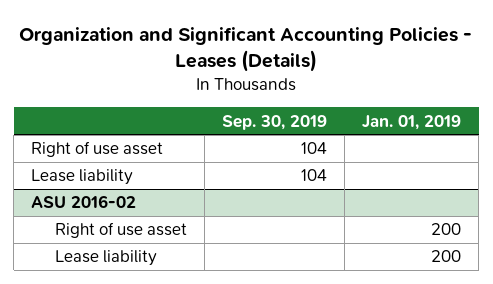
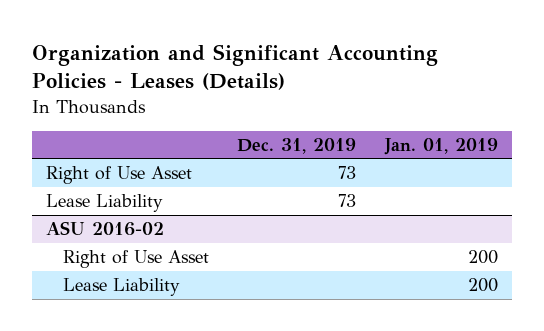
[221,114,327,130] Sep. 30, 2019 -> none
none -> [237,137,357,154] Dec. 31, 2019
[31,141,164,158] Right of use asset -> [46,166,193,185] Right of Use Asset
[31,169,134,186] Lease liability -> [46,194,164,213] Lease Liability
[54,222,187,239] Right of use asset -> [62,250,209,269] Right of Use Asset
[54,250,157,267] Lease liability -> [62,278,180,297] Lease Liability

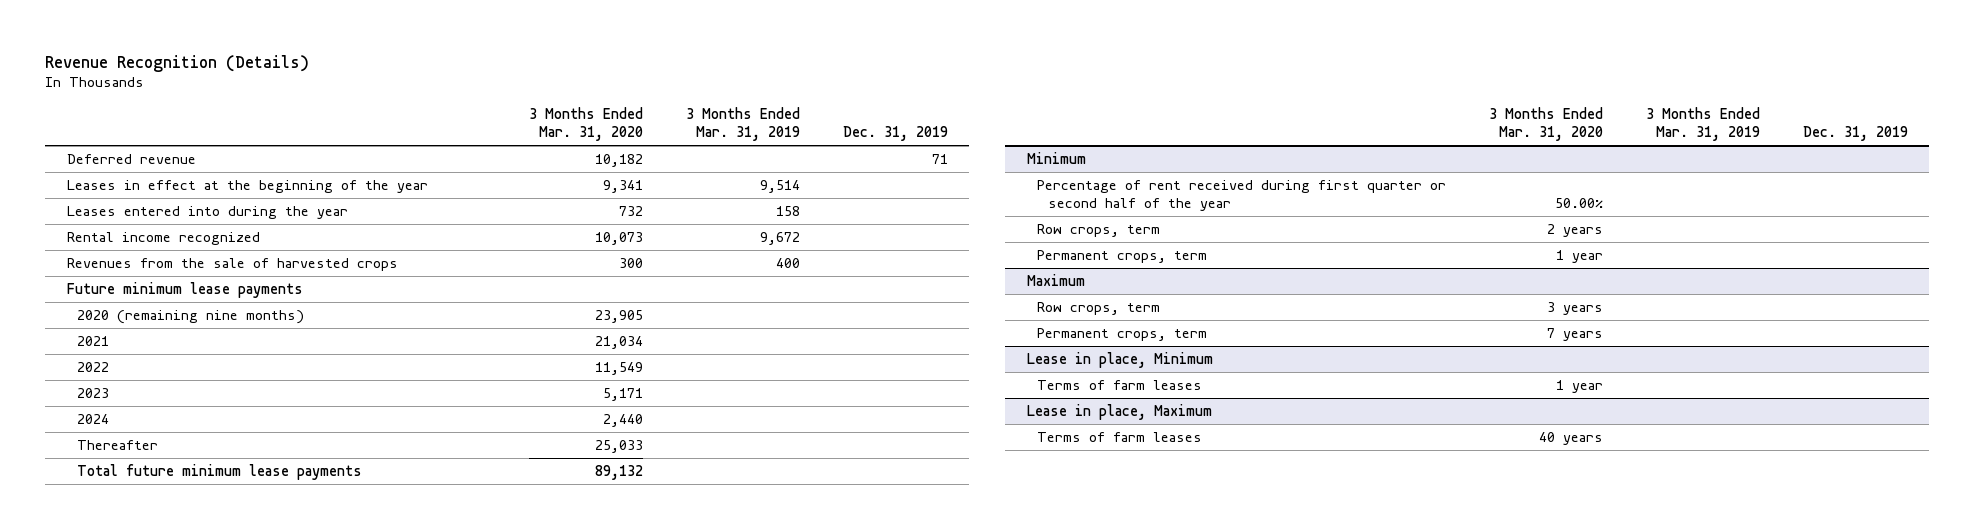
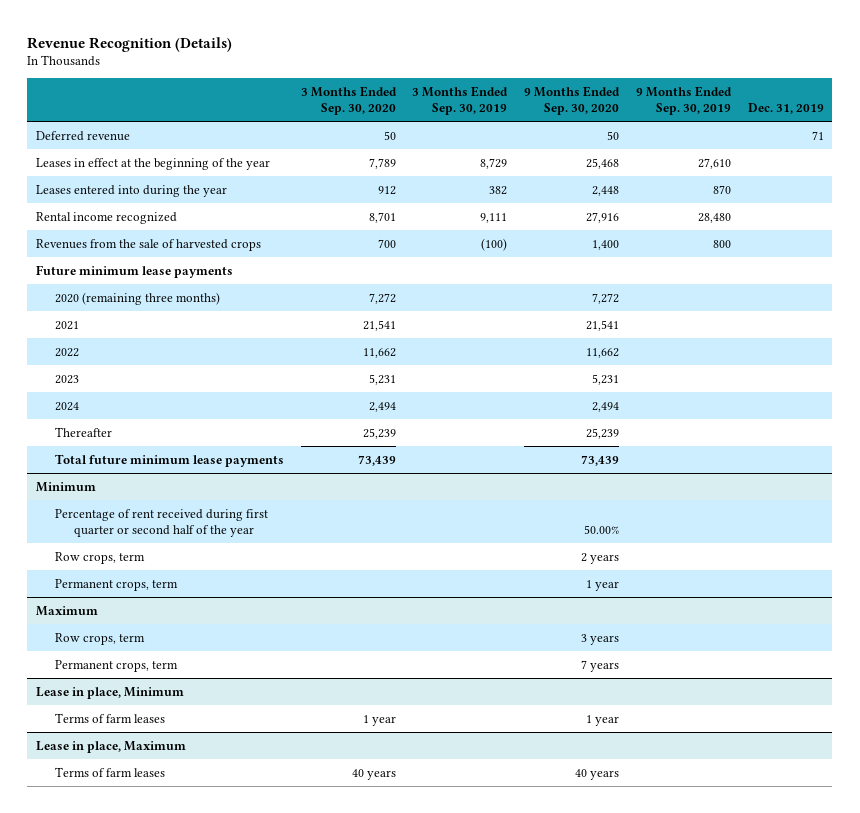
[529,107,644,142] 3 Months Ended Mar. 31, 2020 -> none
[685,107,800,142] 3 Months Ended Mar. 31, 2019 -> none
none -> [300,85,397,116] 3 Months Ended Sep. 30, 2020
none -> [412,85,509,116] 3 Months Ended Sep. 30, 2019
none -> [524,85,621,116] 9 Months Ended Sep. 30, 2020
none -> [635,85,732,116] 9 Months Ended Sep. 30, 2019
[77,309,305,324] 2020 (remaining nine months) -> [54,291,220,305] 2020 (remaining three months)

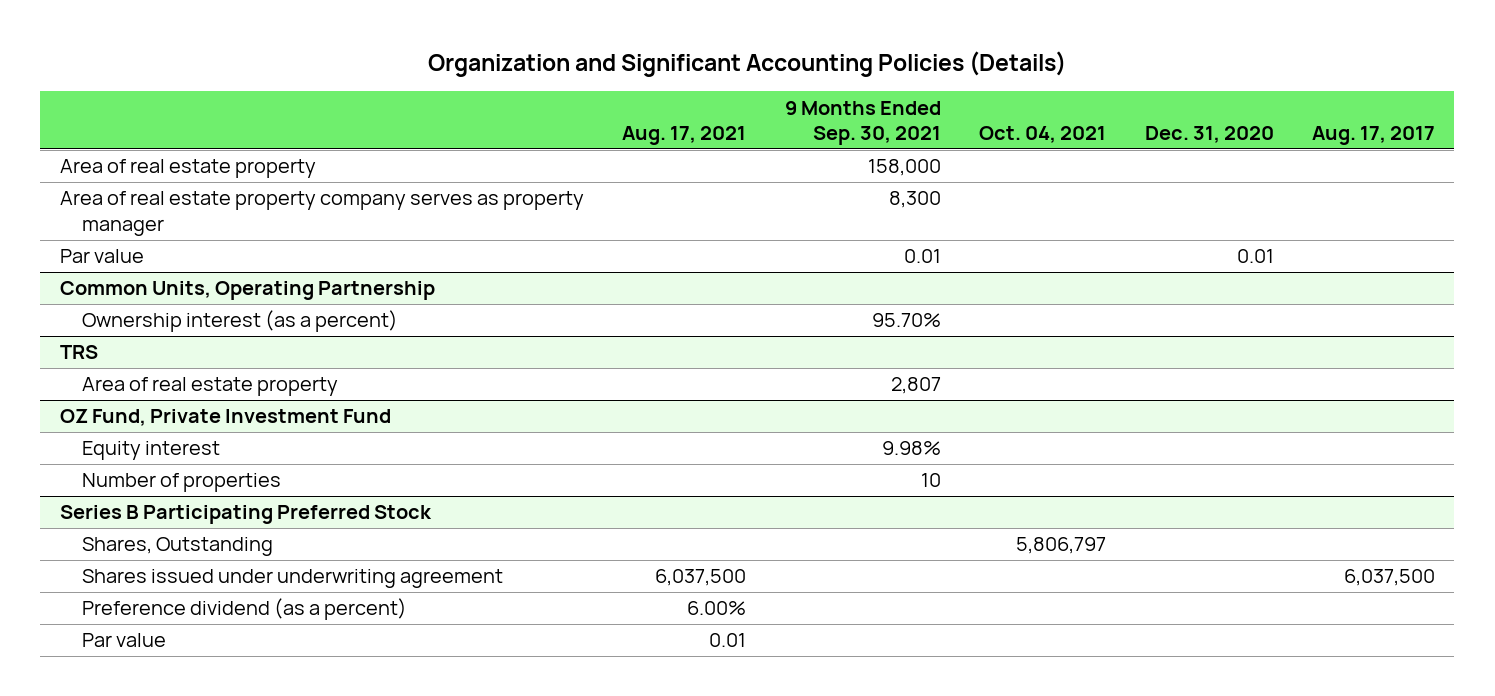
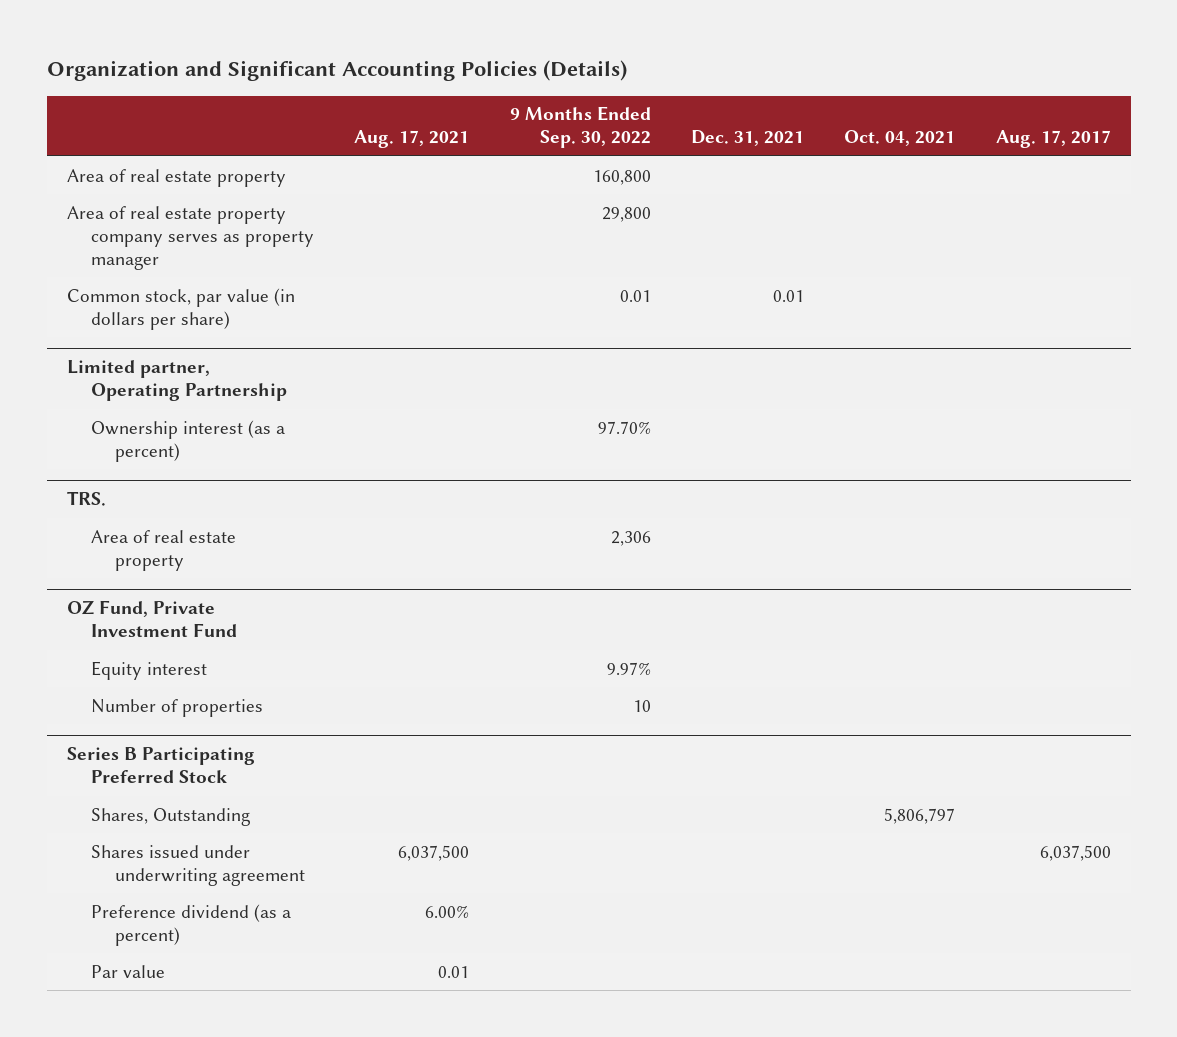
[784,100,941,146] 9 Months Ended Sep. 30, 2021 -> none
[1144,126,1274,144] Dec. 31, 2020 -> none
none -> [509,106,651,149] 9 Months Ended Sep. 30, 2022
none -> [691,130,805,147] Dec. 31, 2021
[59,249,144,264] Par value -> none
[59,281,435,301] Common Units, Operating Partnership -> none
[81,310,398,333] Ownership interest (as a percent) -> none
none -> [66,287,295,330] Common stock, par value (in dollars per share)
none -> [66,360,288,402] Limited partner, Operating Partnership
none -> [91,419,286,462] Ownership interest (as a percent)
[59,345,98,360] TRS -> [66,491,106,507] TRS.

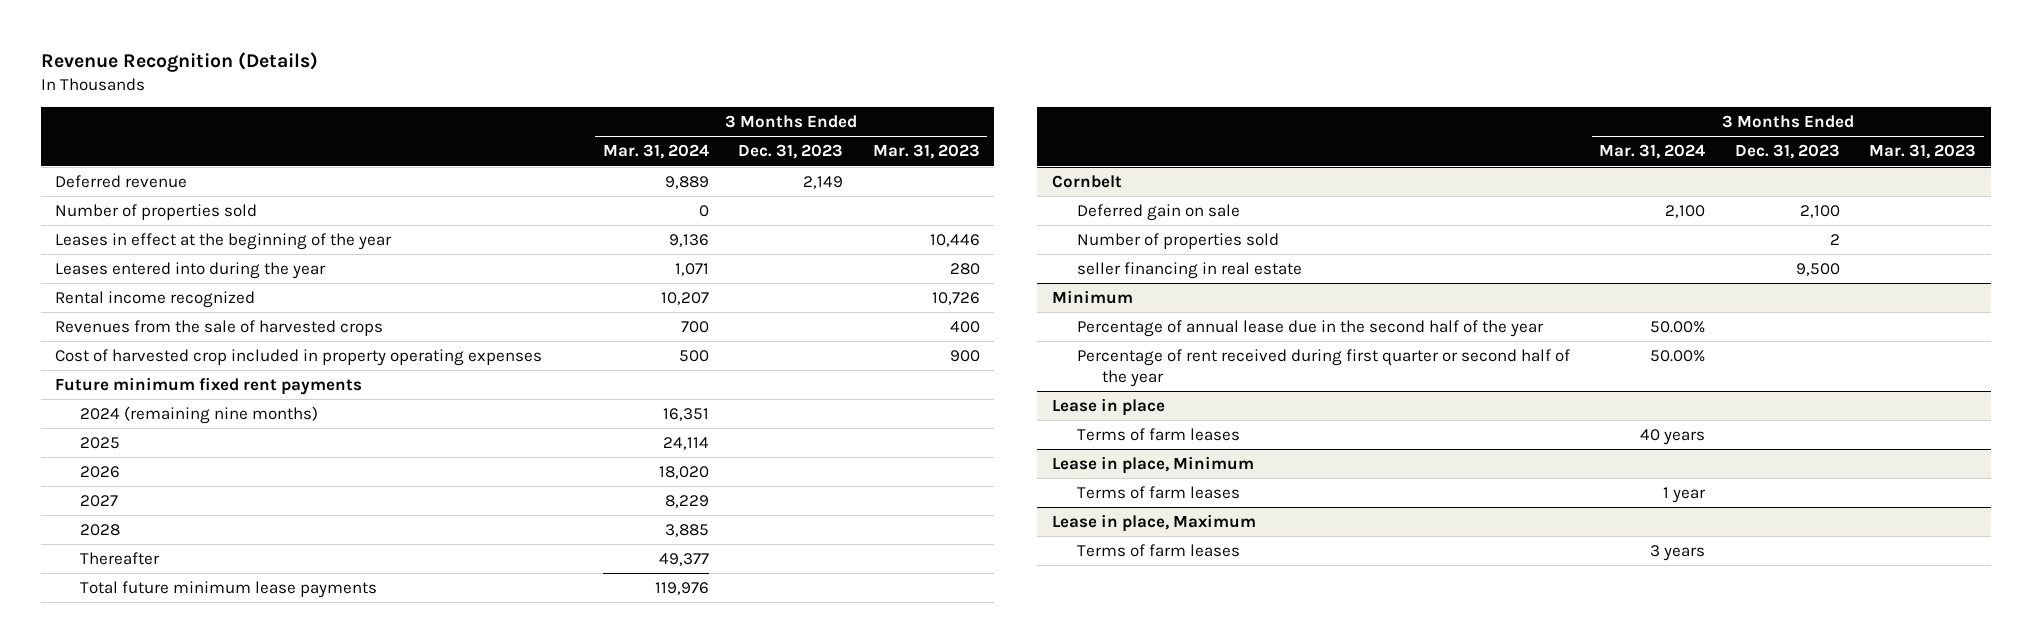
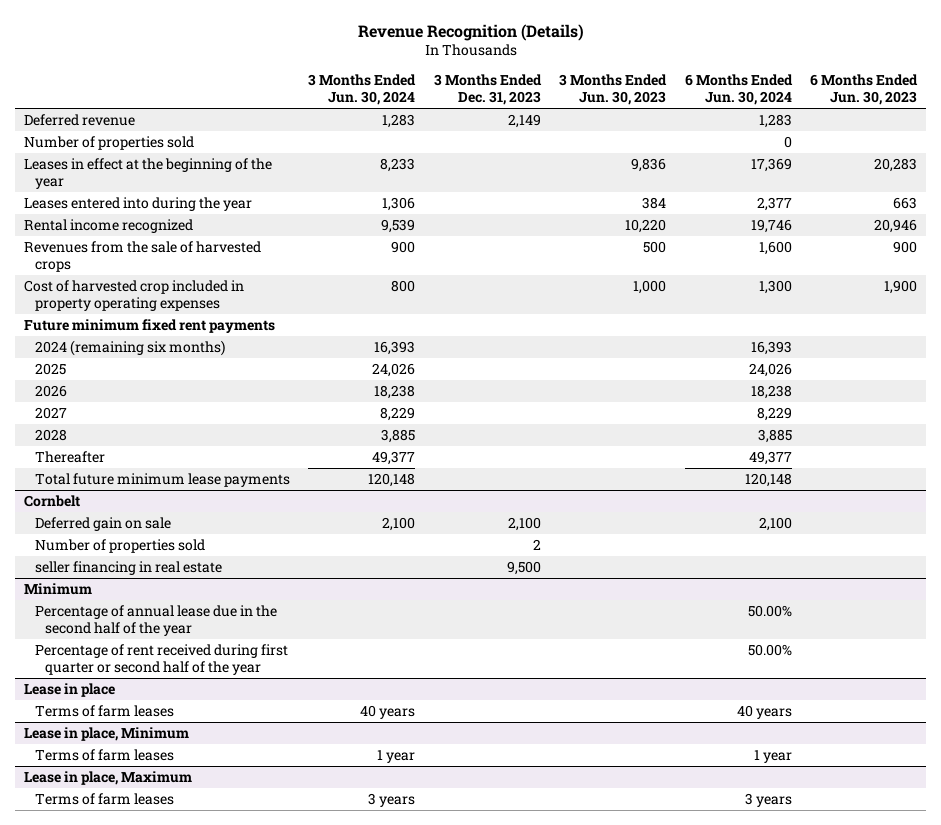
[602,144,709,160] Mar. 31, 2024 -> none
[872,144,980,160] Mar. 31, 2023 -> none
none -> [308,74,417,106] 3 Months Ended Jun. 30, 2024
none -> [559,74,668,106] 3 Months Ended Jun. 30, 2023
none -> [684,74,793,106] 6 Months Ended Jun. 30, 2024
none -> [810,74,919,106] 6 Months Ended Jun. 30, 2023
[80,406,319,425] 2024 (remaining nine months) -> [34,340,225,357] 2024 (remaining six months)

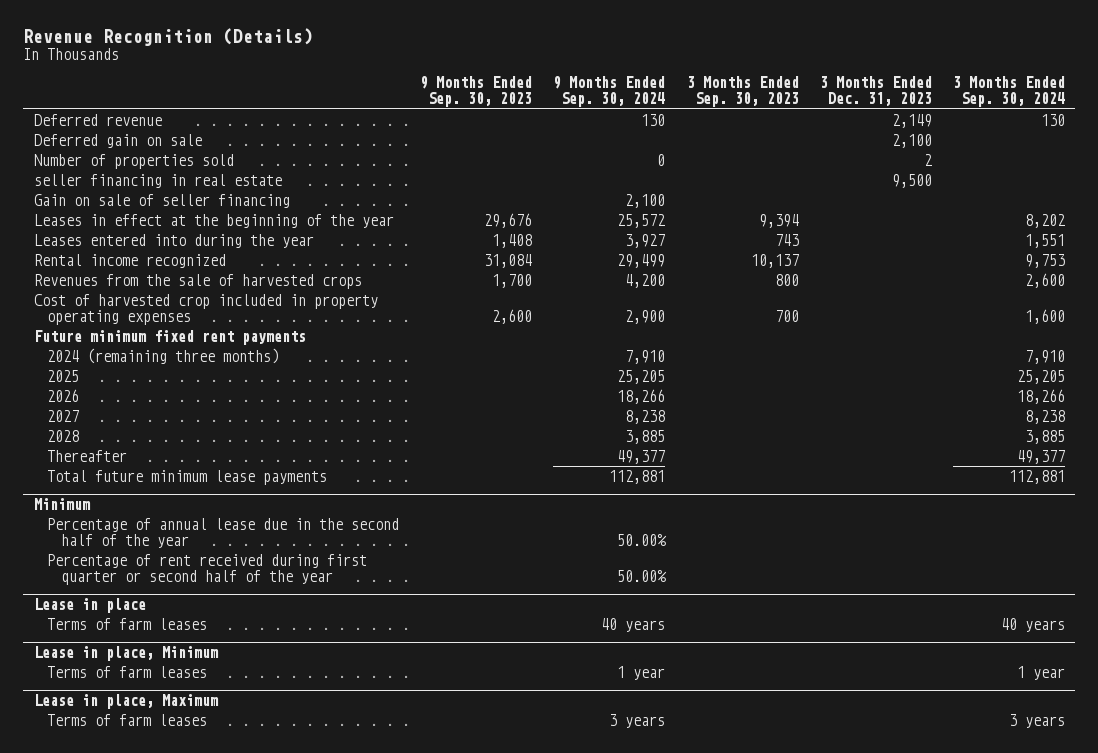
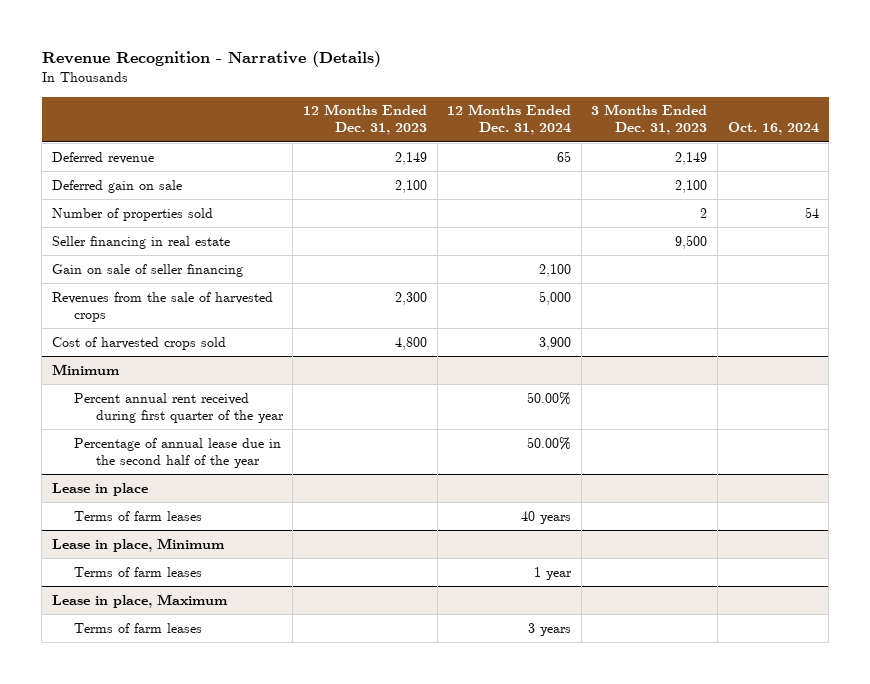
[23,27,314,46] Revenue Recognition (Details) -> [41,51,381,68] Revenue Recognition - Narrative (Details)
[420,76,533,108] 9 Months Ended Sep. 30, 2023 -> none
[553,76,666,108] 9 Months Ended Sep. 30, 2024 -> none
[686,76,799,108] 3 Months Ended Sep. 30, 2023 -> none
[952,76,1065,108] 3 Months Ended Sep. 30, 2024 -> none
none -> [303,104,428,136] 12 Months Ended Dec. 31, 2023
none -> [447,104,572,136] 12 Months Ended Dec. 31, 2024
none -> [727,122,819,136] Oct. 16, 2024
[33,173,282,188] seller financing in real estate -> [51,235,230,249] Seller financing in real estate
[33,213,394,228] Leases in effect at the beginning of the year -> none
[33,233,314,248] Leases entered into during the year -> none
[33,253,226,268] Rental income recognized -> none
[33,329,306,345] Future minimum fixed rent payments -> none
[47,347,280,364] 2024 (remaining three months) -> none
[47,369,80,382] 2025 -> none
[47,388,80,402] 2026 -> none
[47,409,80,422] 2027 -> none
[47,429,80,442] 2028 -> none
[47,449,128,462] Thereafter -> none
[47,469,328,485] Total future minimum lease payments -> none
[33,293,378,325] Cost of harvested crop included in property operating expenses -> [51,336,226,350] Cost of harvested crops sold
none -> [73,392,284,423] Percent annual rent received during first quarter of the year
[47,553,368,585] Percentage of rent received during first quarter or second half of the year -> none

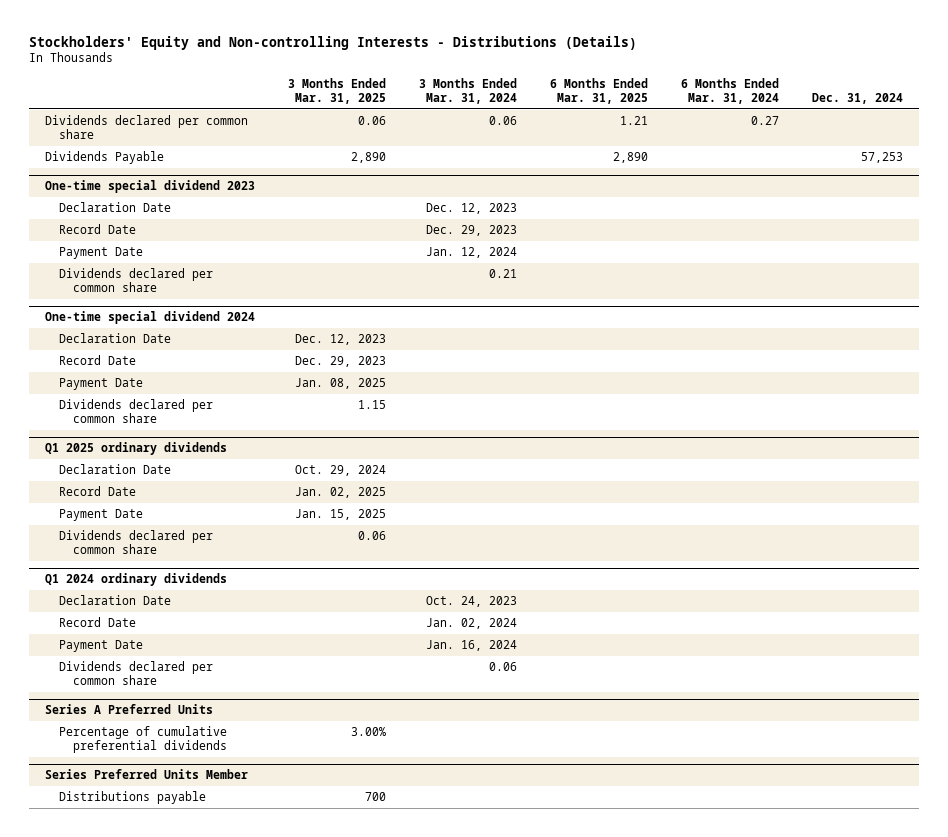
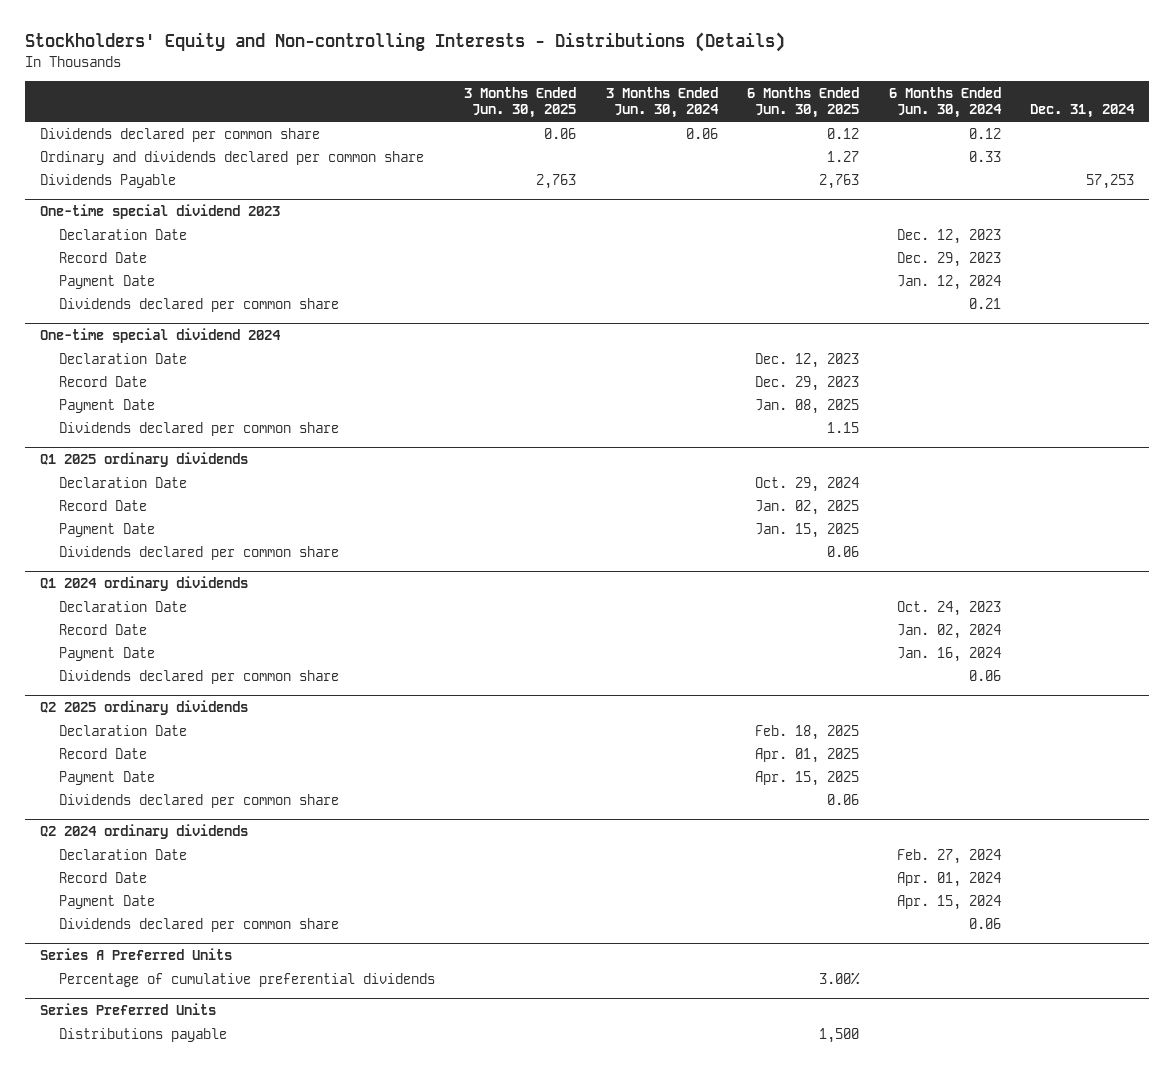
[288,77,387,105] 3 Months Ended Mar. 31, 2025 -> none
[419,77,518,105] 3 Months Ended Mar. 31, 2024 -> none
[550,77,649,105] 6 Months Ended Mar. 31, 2025 -> none
[680,77,779,105] 6 Months Ended Mar. 31, 2024 -> none
none -> [464,86,577,119] 3 Months Ended Jun. 30, 2025
none -> [605,86,719,119] 3 Months Ended Jun. 30, 2024
none -> [747,86,860,119] 6 Months Ended Jun. 30, 2025
none -> [888,86,1002,119] 6 Months Ended Jun. 30, 2024
none -> [40,150,425,165] Ordinary and dividends declared per common share
none -> [40,700,249,716] Q2 2025 ordinary dividends
none -> [58,724,187,736] Declaration Date
none -> [58,747,147,759] Record Date
none -> [58,770,155,785] Payment Date
none -> [58,793,339,808] Dividends declared per common share
none -> [40,824,249,840] Q2 2024 ordinary dividends
none -> [58,848,187,860] Declaration Date
none -> [58,871,147,883] Record Date
none -> [58,894,155,909] Payment Date
none -> [58,917,339,932] Dividends declared per common share
[45,769,249,780] Series Preferred Units Member -> [40,1003,217,1016] Series Preferred Units

